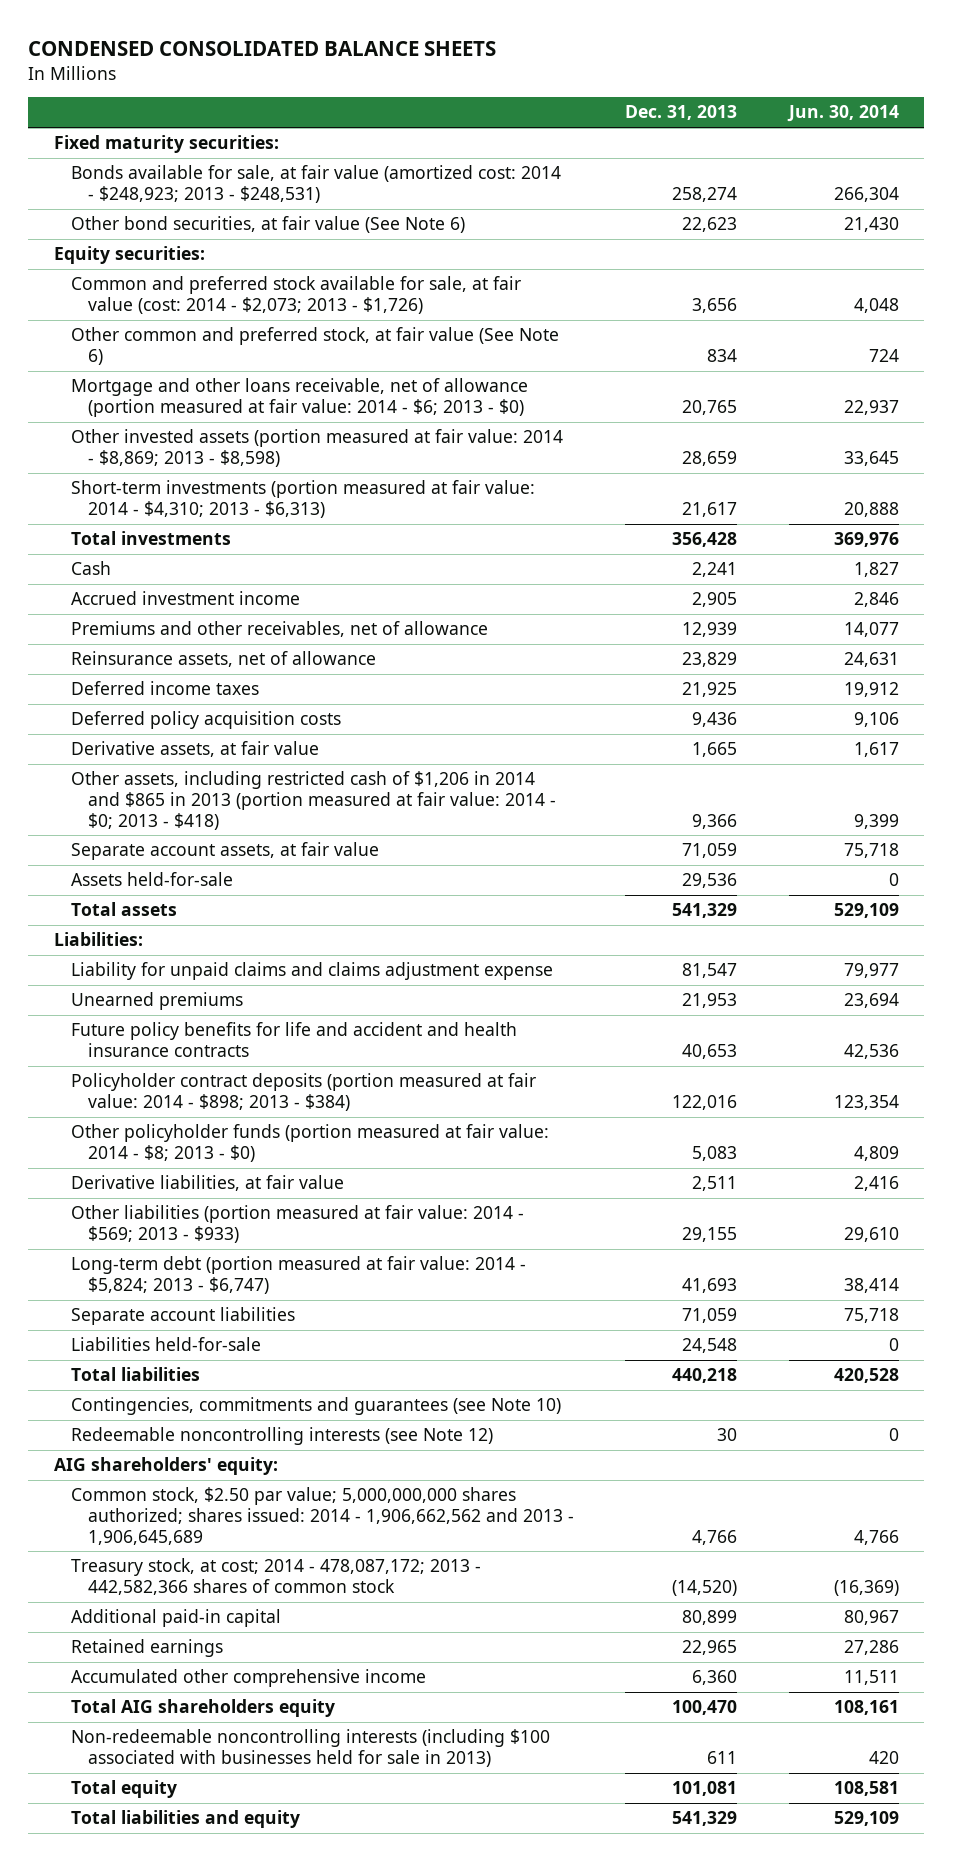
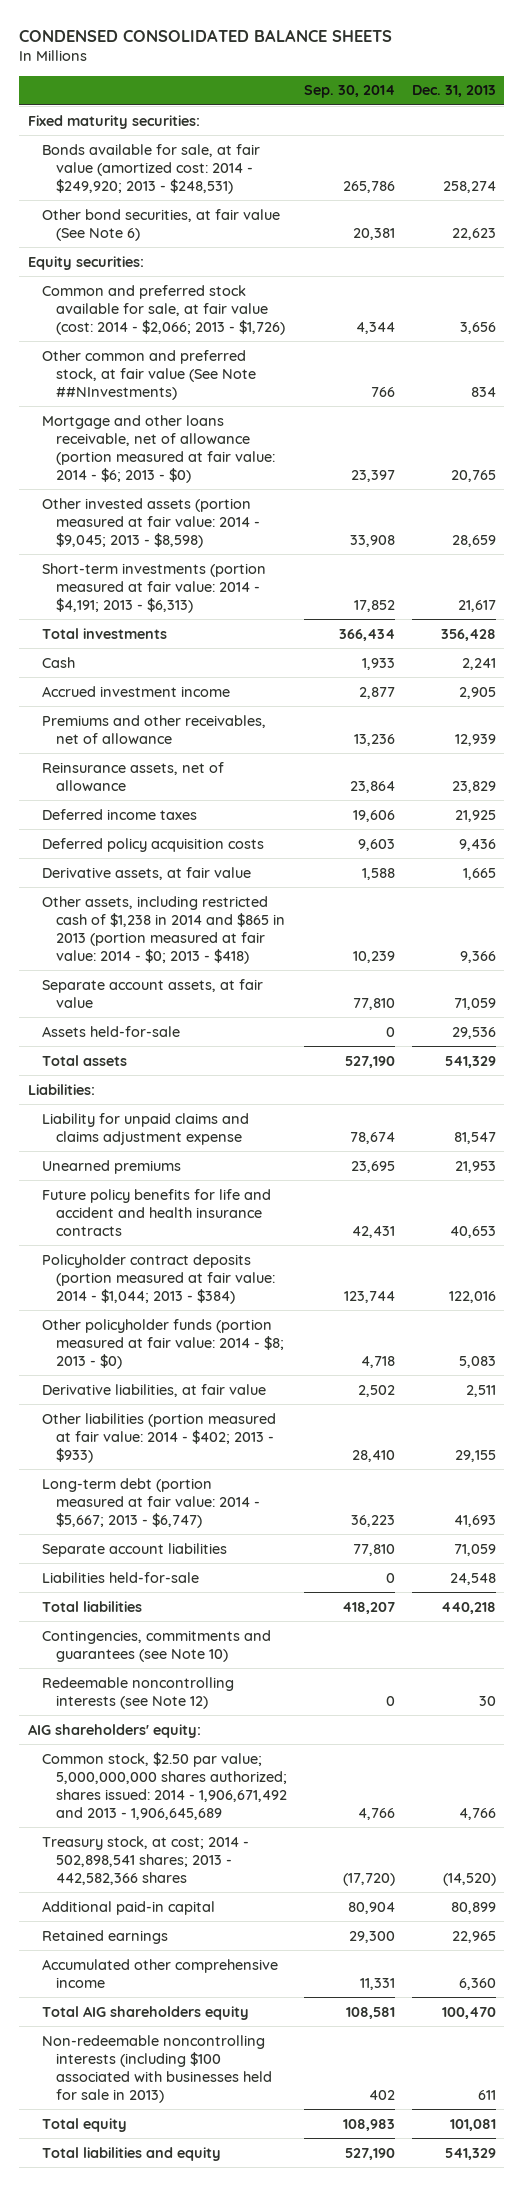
[786,105,899,123] Jun. 30, 2014 -> none
none -> [303,85,395,99] Sep. 30, 2014
[70,165,561,204] Bonds available for sale, at fair value (amortized cost: 2014 - $248,923; 2013 - $248,531) -> [41,143,260,194] Bonds available for sale, at fair value (amortized cost: 2014 - $249,920; 2013 - $248,531)
[70,276,521,315] Common and preferred stock available for sale, at fair value (cost: 2014 - $2,073; 2013 - $1,726) -> [41,284,285,335] Common and preferred stock available for sale, at fair value (cost: 2014 - $2,066; 2013 - $1,726)
[70,327,559,366] Other common and preferred stock, at fair value (See Note 6) -> [41,349,256,400] Other common and preferred stock, at fair value (See Note ##NInvestments)
[70,429,563,468] Other invested assets (portion measured at fair value: 2014 - $8,869; 2013 - $8,598) -> [41,497,260,548] Other invested assets (portion measured at fair value: 2014 - $9,045; 2013 - $8,598)
[70,480,535,519] Short-term investments (portion measured at fair value: 2014 - $4,310; 2013 - $6,313) -> [41,562,266,613] Short-term investments (portion measured at fair value: 2014 - $4,191; 2013 - $6,313)
[70,771,556,830] Other assets, including restricted cash of $1,206 in 2014 and $865 in 2013 (portion measured at fair value: 2014 - $0; 2013 - $418) -> [41,895,285,964] Other assets, including restricted cash of $1,238 in 2014 and $865 in 2013 (portion measured at fair value: 2014 - $0; 2013 - $418)
[70,1073,536,1112] Policyholder contract deposits (portion measured at fair value: 2014 - $898; 2013 - $384) -> [41,1253,275,1304] Policyholder contract deposits (portion measured at fair value: 2014 - $1,044; 2013 - $384)
[70,1205,524,1244] Other liabilities (portion measured at fair value: 2014 - $569; 2013 - $933) -> [41,1412,276,1463] Other liabilities (portion measured at fair value: 2014 - $402; 2013 - $933)
[70,1256,526,1295] Long-term debt (portion measured at fair value: 2014 - $5,824; 2013 - $6,747) -> [41,1477,260,1528] Long-term debt (portion measured at fair value: 2014 - $5,667; 2013 - $6,747)
[70,1487,574,1545] Common stock, $2.50 par value; 5,000,000,000 shares authorized; shares issued: 2014 - 1,906,662,562 and 2013 - 1,906,645,689 -> [41,1751,287,1820] Common stock, $2.50 par value; 5,000,000,000 shares authorized; shares issued: 2014 - 1,906,671,492 and 2013 - 1,906,645,689
[70,1558,481,1596] Treasury stock, at cost; 2014 - 478,087,172; 2013 - 442,582,366 shares of common stock -> [41,1835,249,1885] Treasury stock, at cost; 2014 - 502,898,541 shares; 2013 - 442,582,366 shares

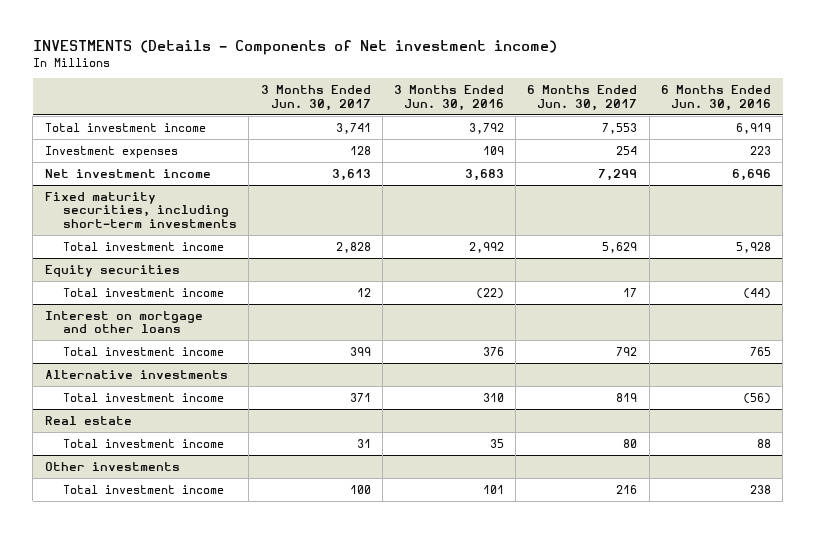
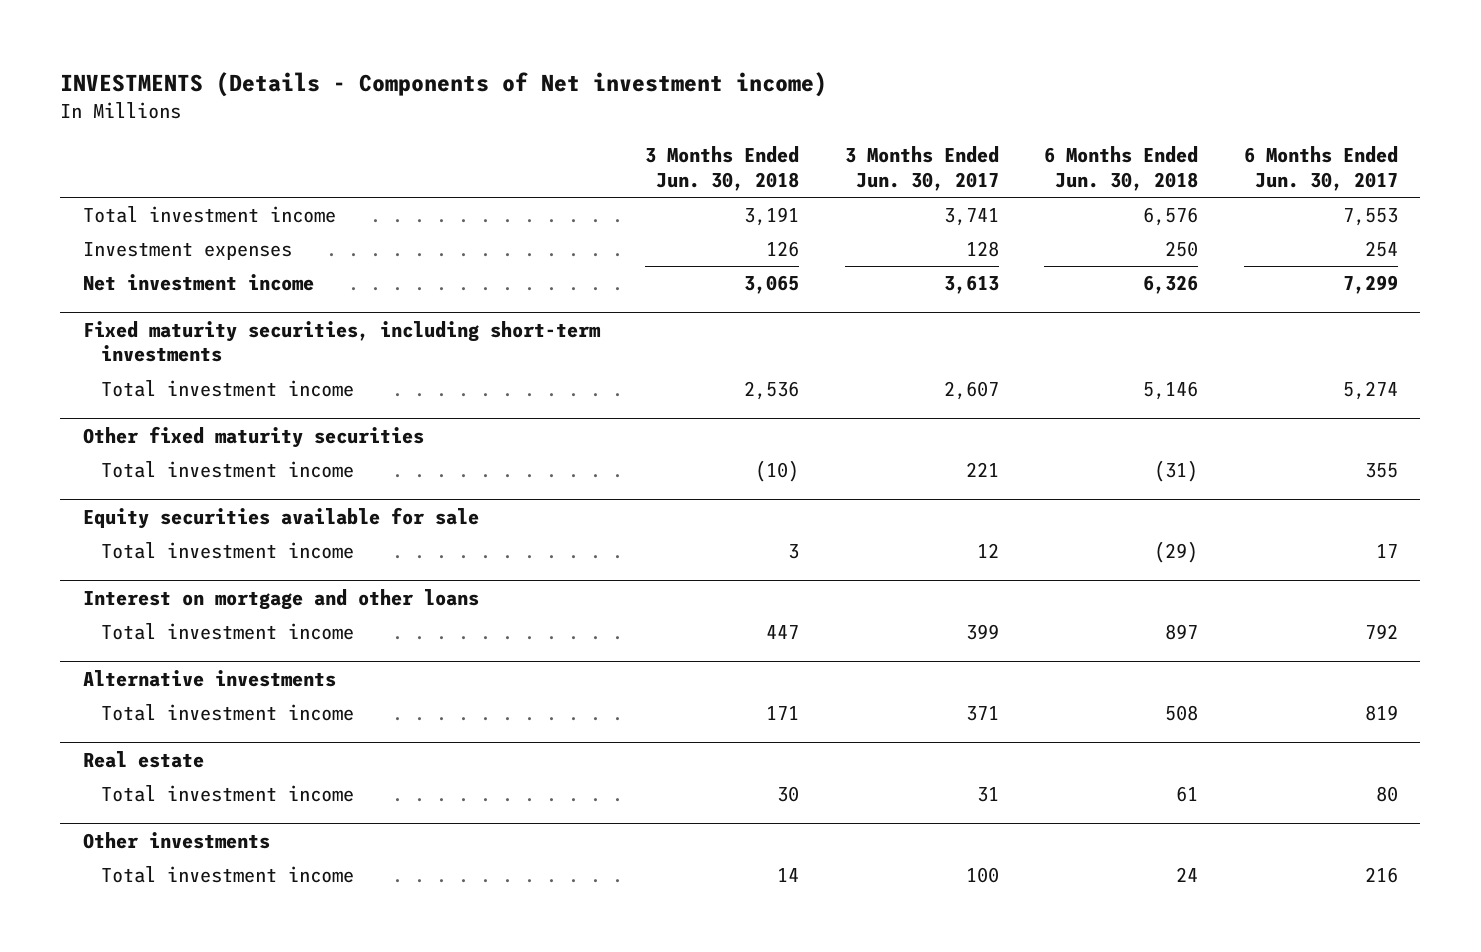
[393,84,504,111] 3 Months Ended Jun. 30, 2016 -> none
[660,84,771,111] 6 Months Ended Jun. 30, 2016 -> none
none -> [645,145,800,191] 3 Months Ended Jun. 30, 2018
none -> [1044,145,1199,191] 6 Months Ended Jun. 30, 2018
[335,241,371,253] 2,828 -> [943,381,999,401] 2,607
[602,241,638,253] 5,629 -> [1342,381,1398,401] 5,274
none -> [83,425,425,448] Other fixed maturity securities
none -> [100,461,354,479] Total investment income
[44,264,180,277] Equity securities -> [83,506,480,529] Equity securities available for sale

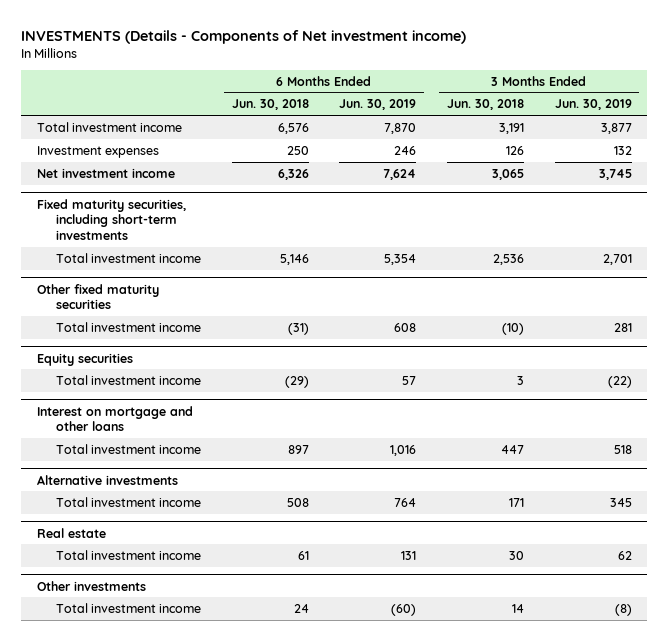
[844,145,999,191] 3 Months Ended Jun. 30, 2017 -> none
[1243,145,1398,191] 6 Months Ended Jun. 30, 2017 -> none
none -> [339,99,417,111] Jun. 30, 2019
none -> [554,99,632,111] Jun. 30, 2019
[83,506,480,529] Equity securities available for sale -> [36,352,133,366] Equity securities

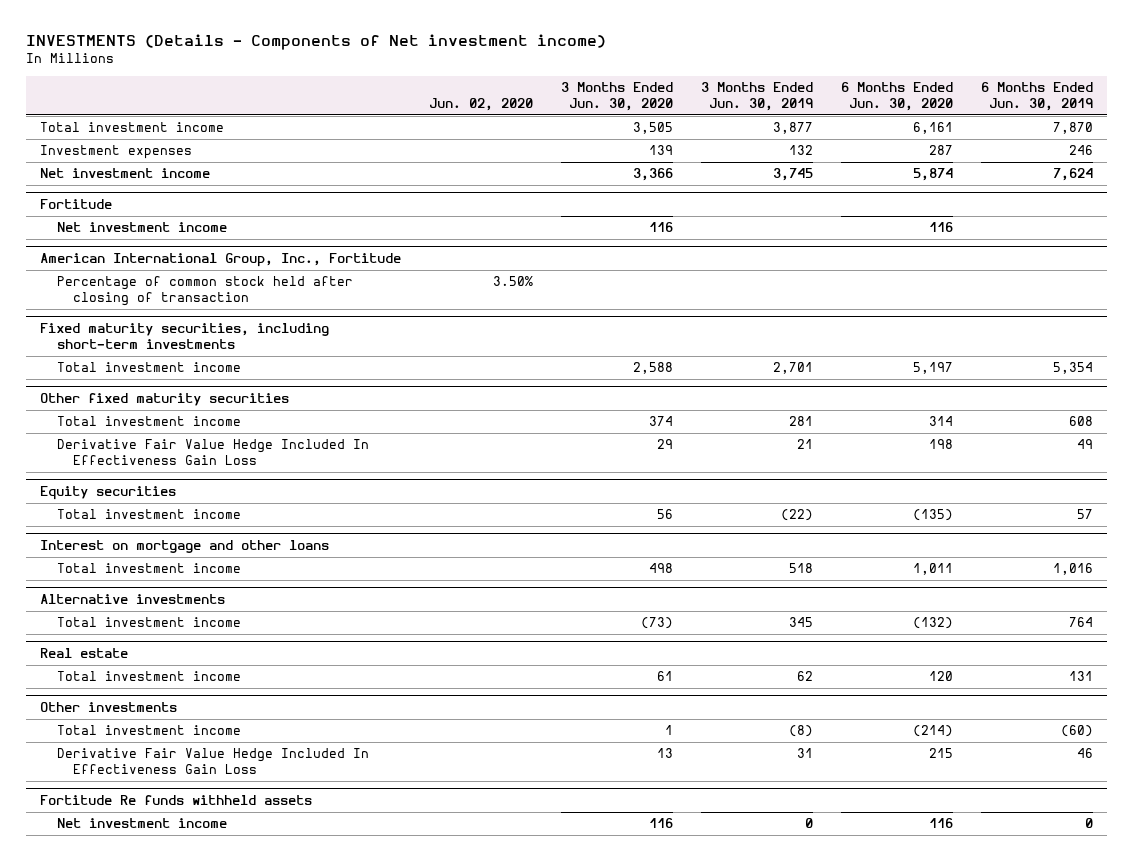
[231,99,309,111] Jun. 30, 2018 -> none
[446,99,524,111] Jun. 30, 2018 -> none
none -> [429,97,534,111] Jun. 02, 2020
none -> [561,82,674,111] 3 Months Ended Jun. 30, 2020
none -> [841,82,954,111] 6 Months Ended Jun. 30, 2020
none -> [40,199,113,210] Fortitude
none -> [56,222,227,233] Net investment income
none -> [40,253,402,268] American International Group, Inc., Fortitude
none -> [56,276,353,306] Percentage of common stock held after closing of transaction
none -> [56,439,369,465] Derivative Fair Value Hedge Included In Effectiveness Gain Loss
none -> [56,748,369,774] Derivative Fair Value Hedge Included In Effectiveness Gain Loss
none -> [40,795,313,806] Fortitude Re funds withheld assets
none -> [56,818,227,829] Net investment income

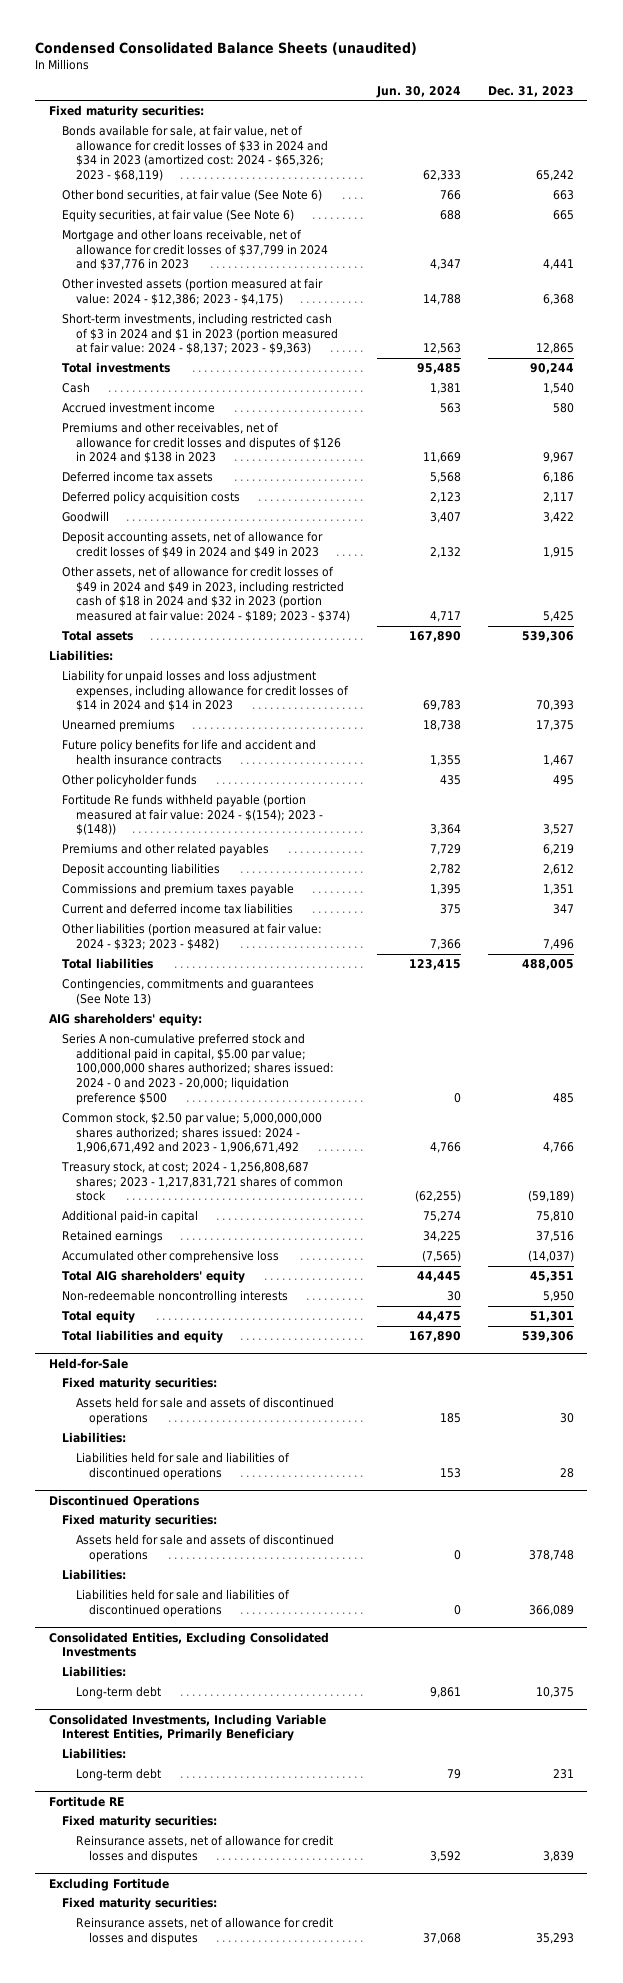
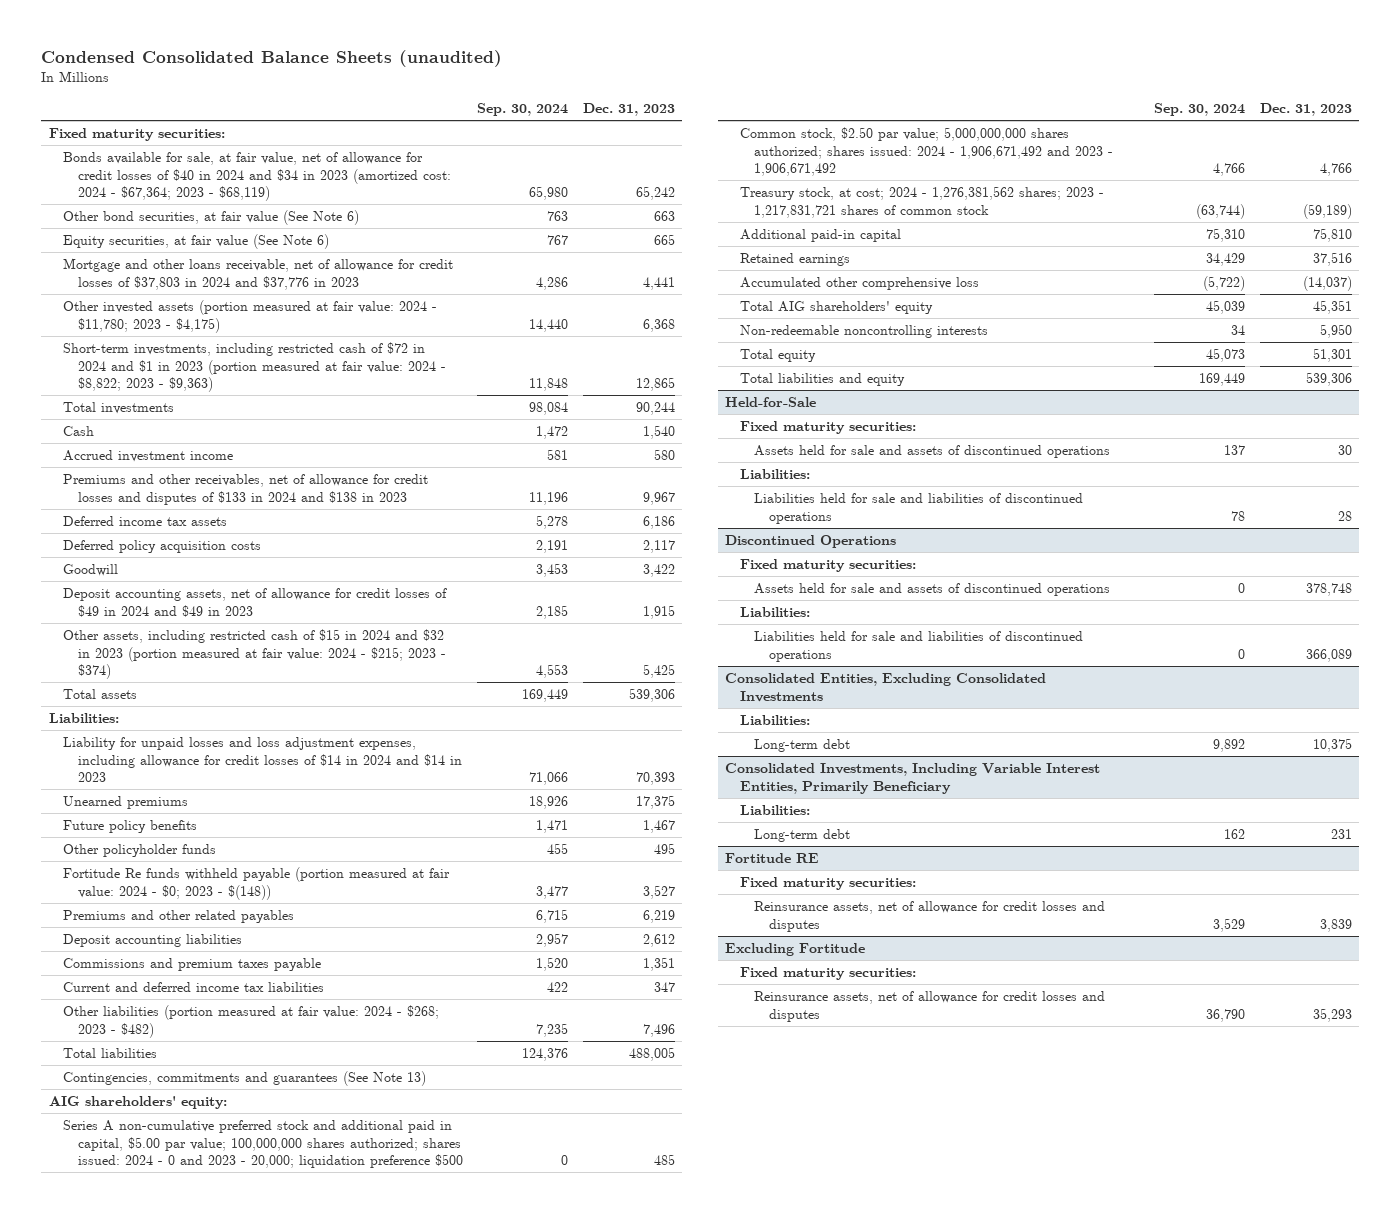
[375,85,461,98] Jun. 30, 2024 -> none
none -> [477,103,569,117] Sep. 30, 2024
[62,125,328,182] Bonds available for sale, at fair value, net of allowance for credit losses of $33 in 2024 and $34 in 2023 (amortized cost: 2024 - $65,326; 2023 - $68,119) -> [63,151,451,202] Bonds available for sale, at fair value, net of allowance for credit losses of $40 in 2024 and $34 in 2023 (amortized cost: 2024 - $67,364; 2023 - $68,119)
[62,229,328,271] Mortgage and other loans receivable, net of allowance for credit losses of $37,799 in 2024 and $37,776 in 2023 -> [63,257,454,290] Mortgage and other loans receivable, net of allowance for credit losses of $37,803 in 2024 and $37,776 in 2023
[62,278,324,305] Other invested assets (portion measured at fair value: 2024 - $12,386; 2023 - $4,175) -> [63,299,438,333] Other invested assets (portion measured at fair value: 2024 - $11,780; 2023 - $4,175)
[62,313,338,355] Short-term investments, including restricted cash of $3 in 2024 and $1 in 2023 (portion measured at fair value: 2024 - $8,137; 2023 - $9,363) -> [63,341,446,393] Short-term investments, including restricted cash of $72 in 2024 and $1 in 2023 (portion measured at fair value: 2024 - $8,822; 2023 - $9,363)
[62,422,341,464] Premiums and other receivables, net of allowance for credit losses and disputes of $126 in 2024 and $138 in 2023 -> [63,473,429,505] Premiums and other receivables, net of allowance for credit losses and disputes of $133 in 2024 and $138 in 2023
[62,566,350,623] Other assets, net of allowance for credit losses of $49 in 2024 and $49 in 2023, including restricted cash of $18 in 2024 and $32 in 2023 (portion measured at fair value: 2024 - $189; 2023 - $374) -> [63,628,446,680] Other assets, including restricted cash of $15 in 2024 and $32 in 2023 (portion measured at fair value: 2024 - $215; 2023 - $374)
[62,739,317,765] Future policy benefits for life and accident and health insurance contracts -> [63,819,198,833] Future policy benefits
[62,794,323,836] Fortitude Re funds withheld payable (portion measured at fair value: 2024 - $(154); 2023 - $(148)) -> [63,866,451,900] Fortitude Re funds withheld payable (portion measured at fair value: 2024 - $0; 2023 - $(148))
[62,923,323,950] Other liabilities (portion measured at fair value: 2024 - $323; 2023 - $482) -> [63,1004,440,1038] Other liabilities (portion measured at fair value: 2024 - $268; 2023 - $482)
[61,1161,343,1202] Treasury stock, at cost; 2024 - 1,256,808,687 shares; 2023 - 1,217,831,721 shares of common stock -> [739,185,1104,218] Treasury stock, at cost; 2024 - 1,276,381,562 shares; 2023 - 1,217,831,721 shares of common stock

